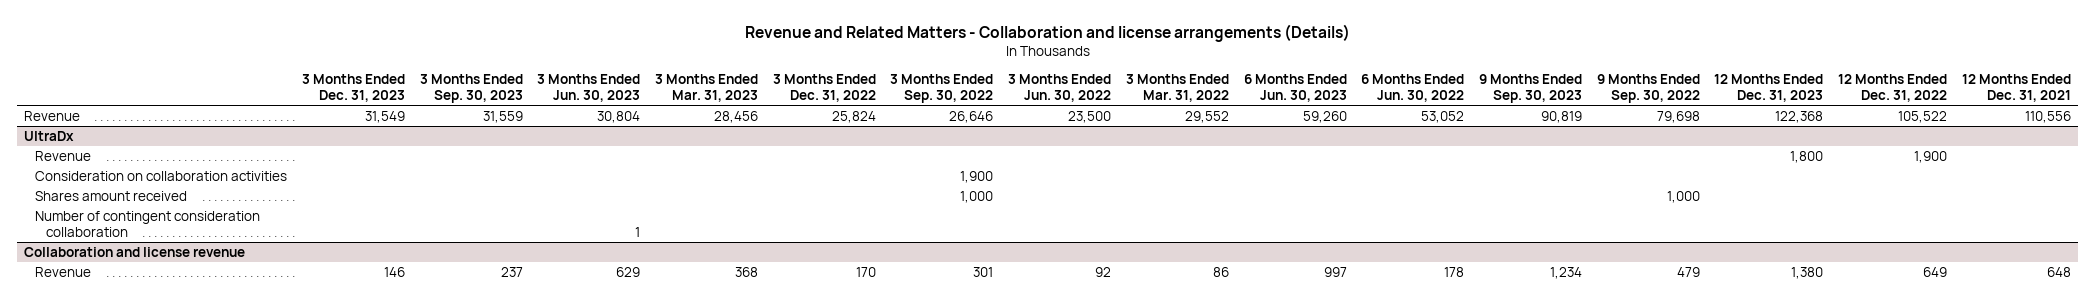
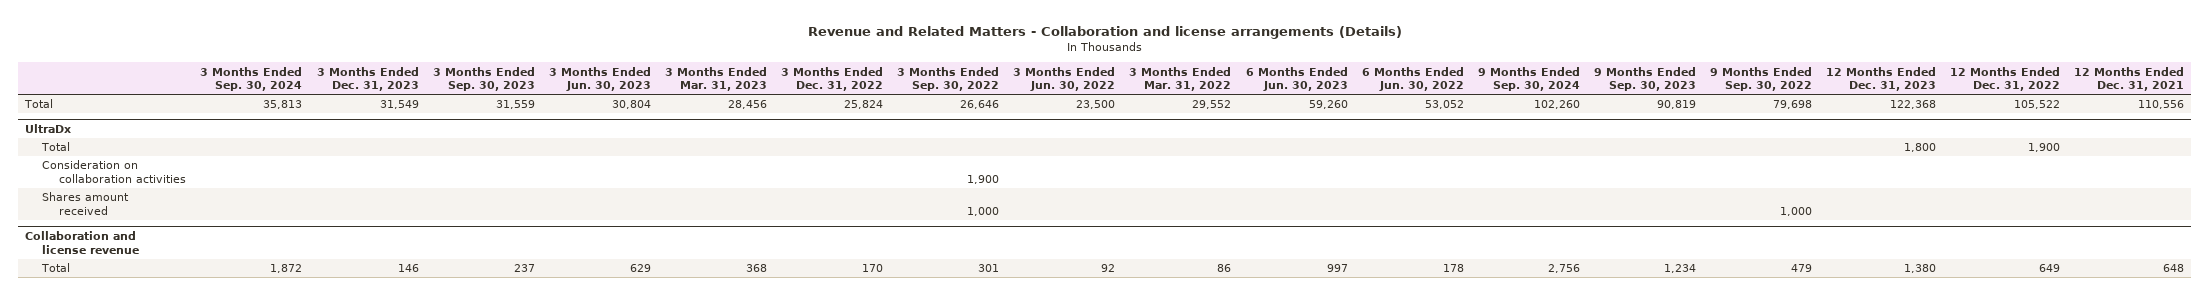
none -> [200,66,303,92] 3 Months Ended Sep. 30, 2024
none -> [1477,66,1580,92] 9 Months Ended Sep. 30, 2024
[24,110,81,121] Revenue -> [24,99,54,109] Total
[35,150,92,161] Revenue -> [41,142,71,152] Total
[35,210,261,237] Number of contingent consideration collaboration -> none
[35,266,92,277] Revenue -> [41,263,71,273] Total

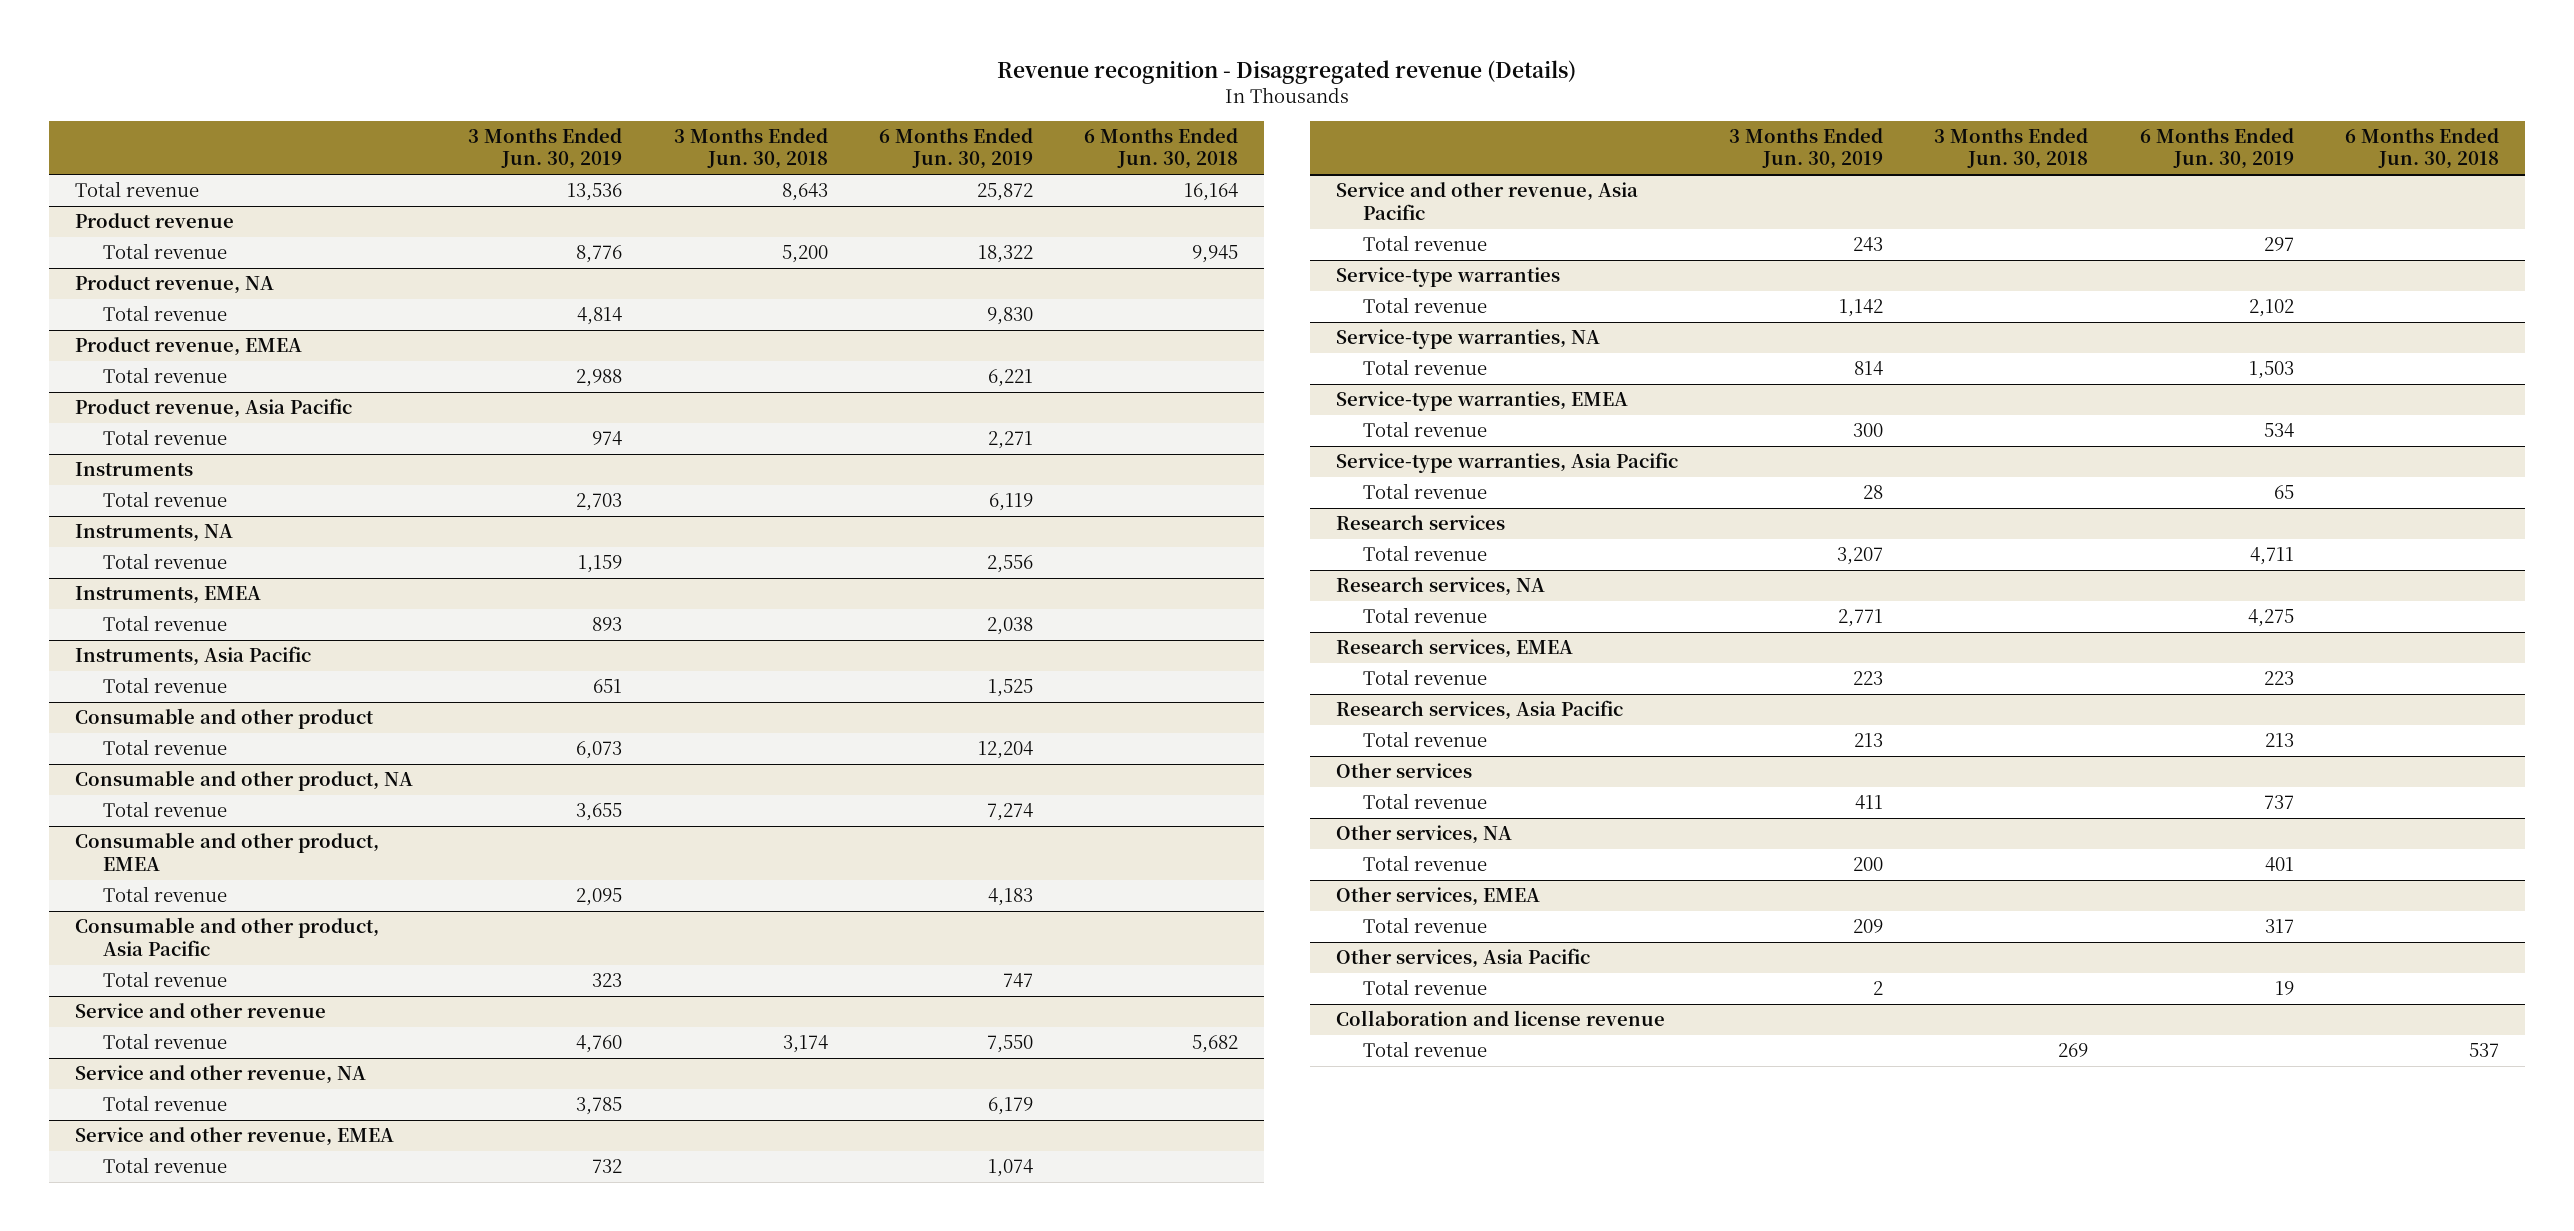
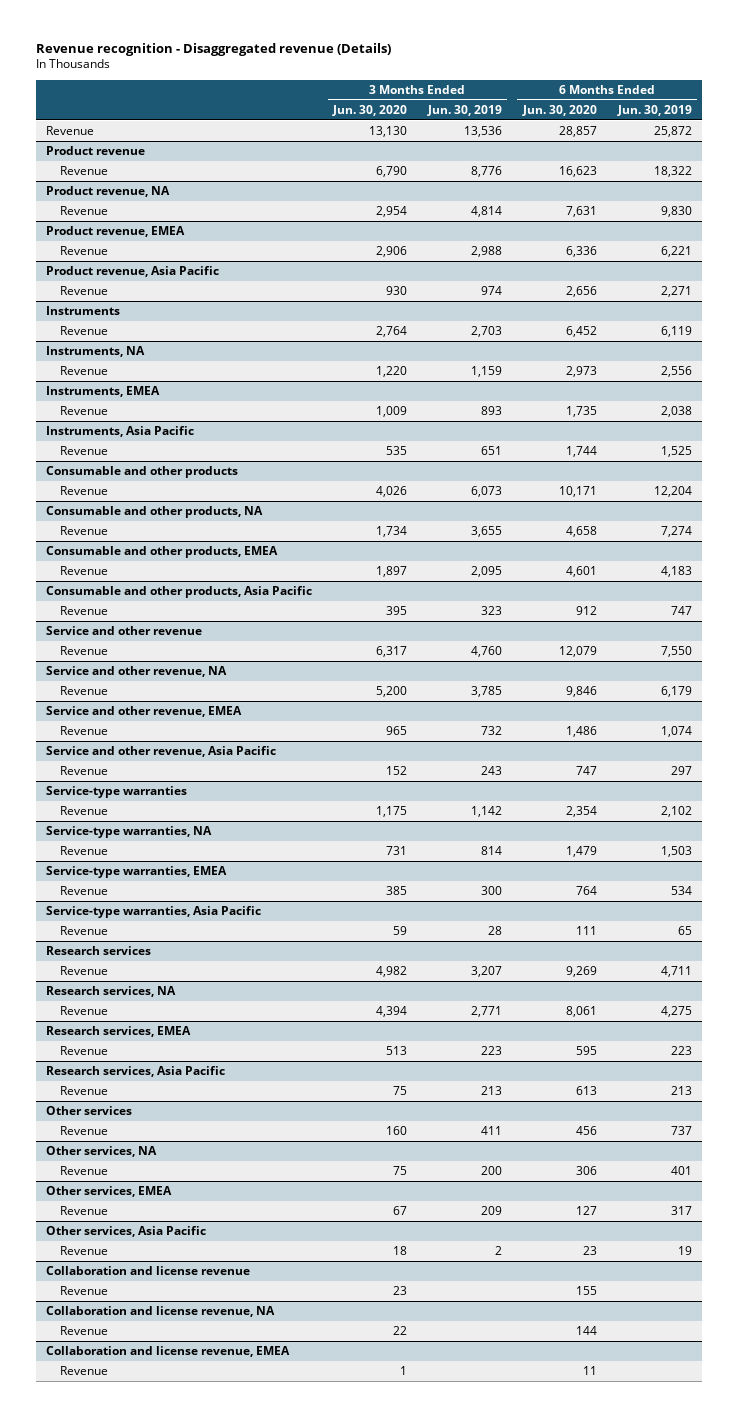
[673,128,828,170] 3 Months Ended Jun. 30, 2018 -> none
[1084,128,1239,170] 6 Months Ended Jun. 30, 2018 -> none
none -> [331,104,407,116] Jun. 30, 2020
none -> [521,104,597,116] Jun. 30, 2020
[75,181,200,198] Total revenue -> [45,126,94,136] Revenue
[102,243,227,260] Total revenue -> [60,166,109,176] Revenue
[102,305,227,322] Total revenue -> [60,206,109,216] Revenue
[102,367,227,384] Total revenue -> [60,246,109,256] Revenue
[102,429,227,446] Total revenue -> [60,286,109,296] Revenue
[102,491,227,508] Total revenue -> [60,326,109,336] Revenue
[102,553,227,570] Total revenue -> [60,366,109,376] Revenue
[102,615,227,632] Total revenue -> [60,406,109,416] Revenue
[102,677,227,694] Total revenue -> [60,446,109,456] Revenue
[75,708,375,730] Consumable and other product -> [45,466,238,479] Consumable and other products
[102,739,227,756] Total revenue -> [60,486,109,496] Revenue
[75,770,414,792] Consumable and other product, NA -> [45,506,263,519] Consumable and other products, NA
[102,801,227,818] Total revenue -> [60,526,109,536] Revenue
[75,832,380,871] Consumable and other product, EMEA -> [45,546,278,559] Consumable and other products, EMEA
[102,886,227,903] Total revenue -> [60,566,109,576] Revenue
[75,917,380,956] Consumable and other product, Asia Pacific -> [45,586,312,599] Consumable and other products, Asia Pacific
[102,971,227,988] Total revenue -> [60,606,109,616] Revenue
[102,1033,227,1050] Total revenue -> [60,646,109,656] Revenue
[102,1095,227,1112] Total revenue -> [60,686,109,696] Revenue
[102,1157,227,1174] Total revenue -> [60,726,109,736] Revenue
[1363,235,1488,252] Total revenue -> [60,766,109,776] Revenue
[1363,297,1488,314] Total revenue -> [60,806,109,816] Revenue
[1363,359,1488,376] Total revenue -> [60,846,109,856] Revenue
[1363,421,1488,438] Total revenue -> [60,886,109,896] Revenue
[1363,483,1488,500] Total revenue -> [60,926,109,936] Revenue
[1363,545,1488,562] Total revenue -> [60,966,109,976] Revenue
[1363,607,1488,624] Total revenue -> [60,1006,109,1016] Revenue
[1363,669,1488,686] Total revenue -> [60,1046,109,1056] Revenue
[1363,731,1488,748] Total revenue -> [60,1086,109,1096] Revenue
[1363,793,1488,810] Total revenue -> [60,1126,109,1136] Revenue
[1363,855,1488,872] Total revenue -> [60,1166,109,1176] Revenue
[1363,917,1488,934] Total revenue -> [60,1206,109,1216] Revenue
[1363,979,1488,996] Total revenue -> [60,1246,109,1256] Revenue
[1363,1041,1488,1058] Total revenue -> [60,1286,109,1296] Revenue
none -> [45,1306,275,1318] Collaboration and license revenue, NA
none -> [60,1326,109,1336] Revenue
none -> [45,1346,290,1358] Collaboration and license revenue, EMEA
none -> [60,1366,109,1376] Revenue

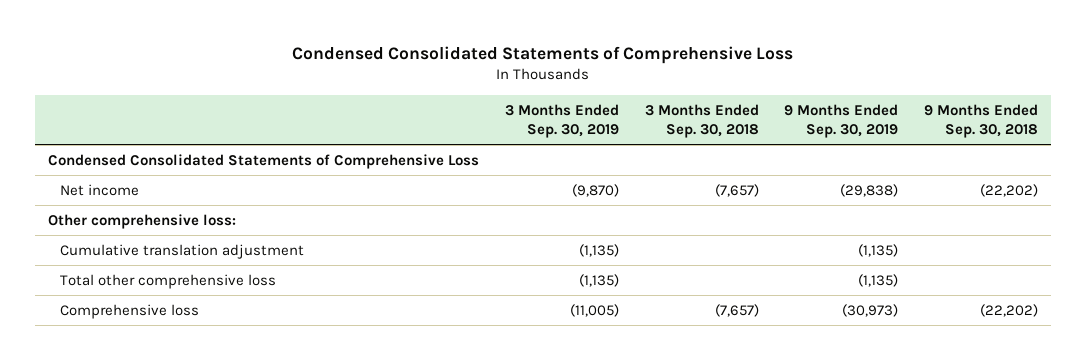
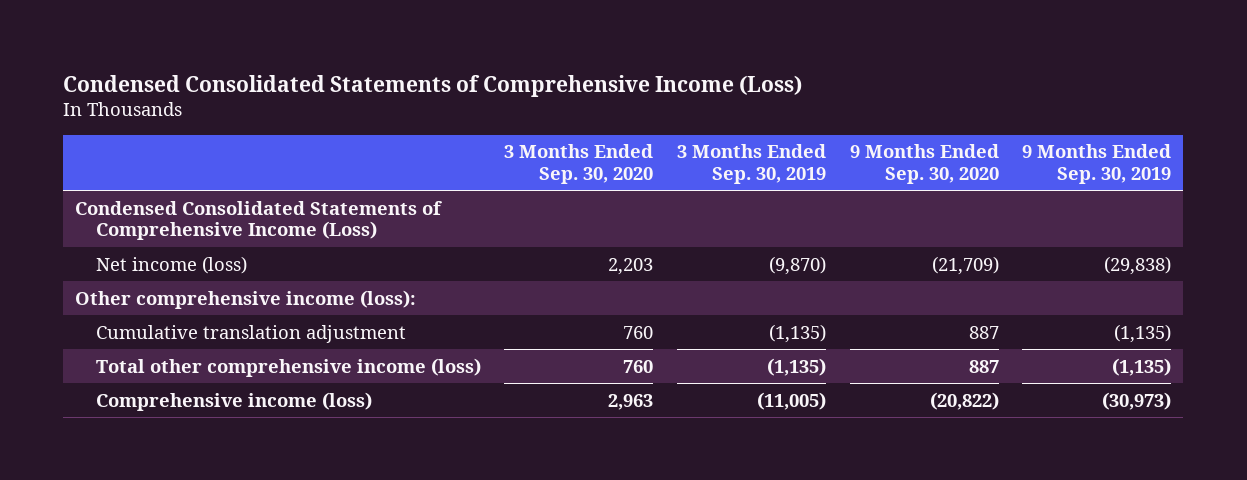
[292,45,794,64] Condensed Consolidated Statements of Comprehensive Loss -> [63,74,803,97] Condensed Consolidated Statements of Comprehensive Income (Loss)
[644,103,759,138] 3 Months Ended Sep. 30, 2018 -> none
[924,103,1039,138] 9 Months Ended Sep. 30, 2018 -> none
none -> [504,144,654,184] 3 Months Ended Sep. 30, 2020
none -> [849,144,999,184] 9 Months Ended Sep. 30, 2020
[48,153,480,169] Condensed Consolidated Statements of Comprehensive Loss -> [75,200,443,241] Condensed Consolidated Statements of Comprehensive Income (Loss)
[59,183,139,196] Net income -> [95,255,247,274] Net income (loss)
[48,213,237,229] Other comprehensive loss: -> [75,289,417,309] Other comprehensive income (loss):
[59,273,276,289] Total other comprehensive loss -> [95,357,481,377] Total other comprehensive income (loss)
[59,303,199,319] Comprehensive loss -> [95,391,372,411] Comprehensive income (loss)

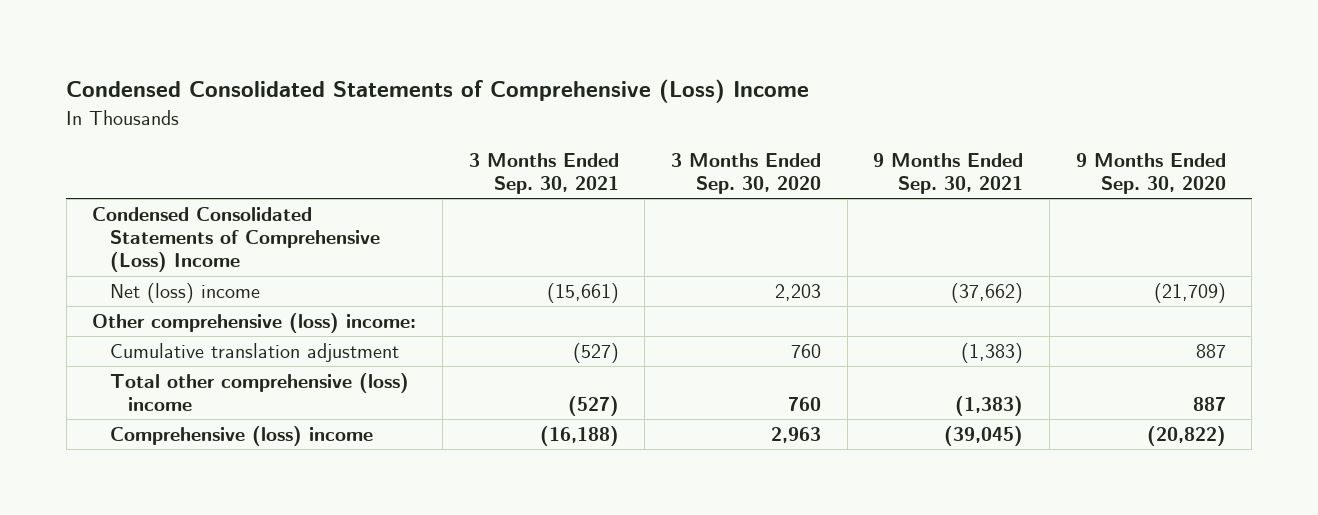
[63,74,803,97] Condensed Consolidated Statements of Comprehensive Income (Loss) -> [66,79,810,104] Condensed Consolidated Statements of Comprehensive (Loss) Income
[677,144,827,184] 3 Months Ended Sep. 30, 2019 -> none
[1022,144,1172,184] 9 Months Ended Sep. 30, 2019 -> none
none -> [468,152,619,194] 3 Months Ended Sep. 30, 2021
none -> [873,152,1024,194] 9 Months Ended Sep. 30, 2021
[75,200,443,241] Condensed Consolidated Statements of Comprehensive Income (Loss) -> [92,207,381,273] Condensed Consolidated Statements of Comprehensive (Loss) Income
[95,255,247,274] Net income (loss) -> [110,283,261,304] Net (loss) income
[75,289,417,309] Other comprehensive income (loss): -> [92,313,417,334] Other comprehensive (loss) income:
[95,357,481,377] Total other comprehensive income (loss) -> [110,373,410,412] Total other comprehensive (loss) income
[95,391,372,411] Comprehensive income (loss) -> [110,426,374,447] Comprehensive (loss) income

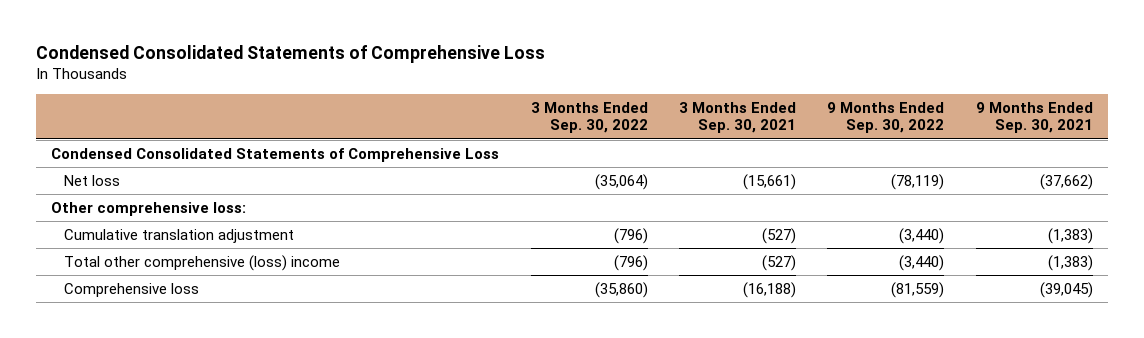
[66,79,810,104] Condensed Consolidated Statements of Comprehensive (Loss) Income -> [35,45,545,64] Condensed Consolidated Statements of Comprehensive Loss
[671,152,822,194] 3 Months Ended Sep. 30, 2020 -> none
[1075,152,1226,194] 9 Months Ended Sep. 30, 2020 -> none
none -> [530,102,648,134] 3 Months Ended Sep. 30, 2022
none -> [827,102,945,134] 9 Months Ended Sep. 30, 2022
[92,207,381,273] Condensed Consolidated Statements of Comprehensive (Loss) Income -> [51,147,500,162] Condensed Consolidated Statements of Comprehensive Loss
[110,283,261,304] Net (loss) income -> [64,174,121,186] Net loss
[92,313,417,334] Other comprehensive (loss) income: -> [51,201,247,216] Other comprehensive loss:
[110,426,374,447] Comprehensive (loss) income -> [64,282,200,297] Comprehensive loss

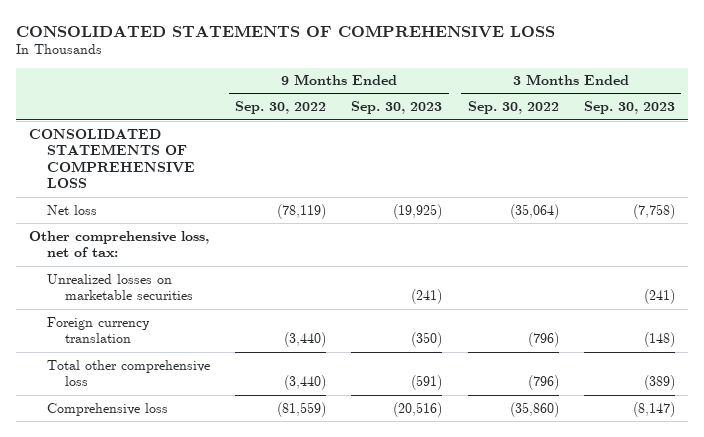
[35,45,545,64] Condensed Consolidated Statements of Comprehensive Loss -> [15,24,555,38] CONSOLIDATED STATEMENTS OF COMPREHENSIVE LOSS
[678,102,796,134] 3 Months Ended Sep. 30, 2021 -> none
[975,102,1093,134] 9 Months Ended Sep. 30, 2021 -> none
none -> [351,101,443,115] Sep. 30, 2023
none -> [583,101,675,115] Sep. 30, 2023
[51,147,500,162] Condensed Consolidated Statements of Comprehensive Loss -> [28,128,195,189] CONSOLIDATED STATEMENTS OF COMPREHENSIVE LOSS
[51,201,247,216] Other comprehensive loss: -> [28,230,209,258] Other comprehensive loss, net of tax:
none -> [46,273,193,301] Unrealized losses on marketable securities
[64,228,295,243] Cumulative translation adjustment -> [46,316,150,344] Foreign currency translation
[64,254,341,271] Total other comprehensive (loss) income -> [46,359,210,387] Total other comprehensive loss

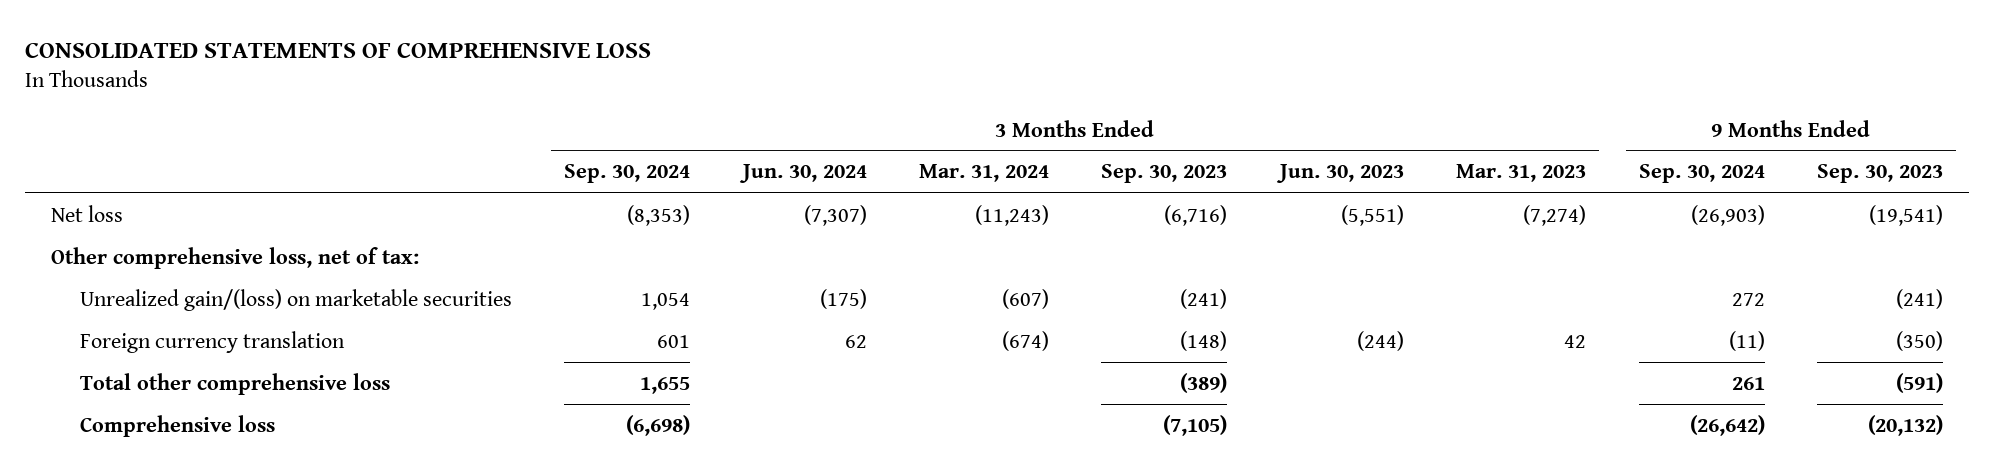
[235,101,327,115] Sep. 30, 2022 -> none
[467,101,559,115] Sep. 30, 2022 -> none
none -> [564,164,691,184] Sep. 30, 2024
none -> [738,164,867,184] Jun. 30, 2024
none -> [919,164,1050,183] Mar. 31, 2024
none -> [1275,164,1404,184] Jun. 30, 2023
none -> [1456,164,1587,183] Mar. 31, 2023
none -> [1638,164,1765,184] Sep. 30, 2024
[28,128,195,189] CONSOLIDATED STATEMENTS OF COMPREHENSIVE LOSS -> none
[393,203,443,219] (19,925) -> [1869,204,1944,226] (19,541)
[632,203,675,219] (7,758) -> [1164,204,1228,226] (6,716)
[46,273,193,301] Unrealized losses on marketable securities -> [79,288,512,311] Unrealized gain/(loss) on marketable securities
[393,401,443,417] (20,516) -> [1868,414,1944,436] (20,132)
[632,401,675,417] (8,147) -> [1163,414,1228,436] (7,105)

